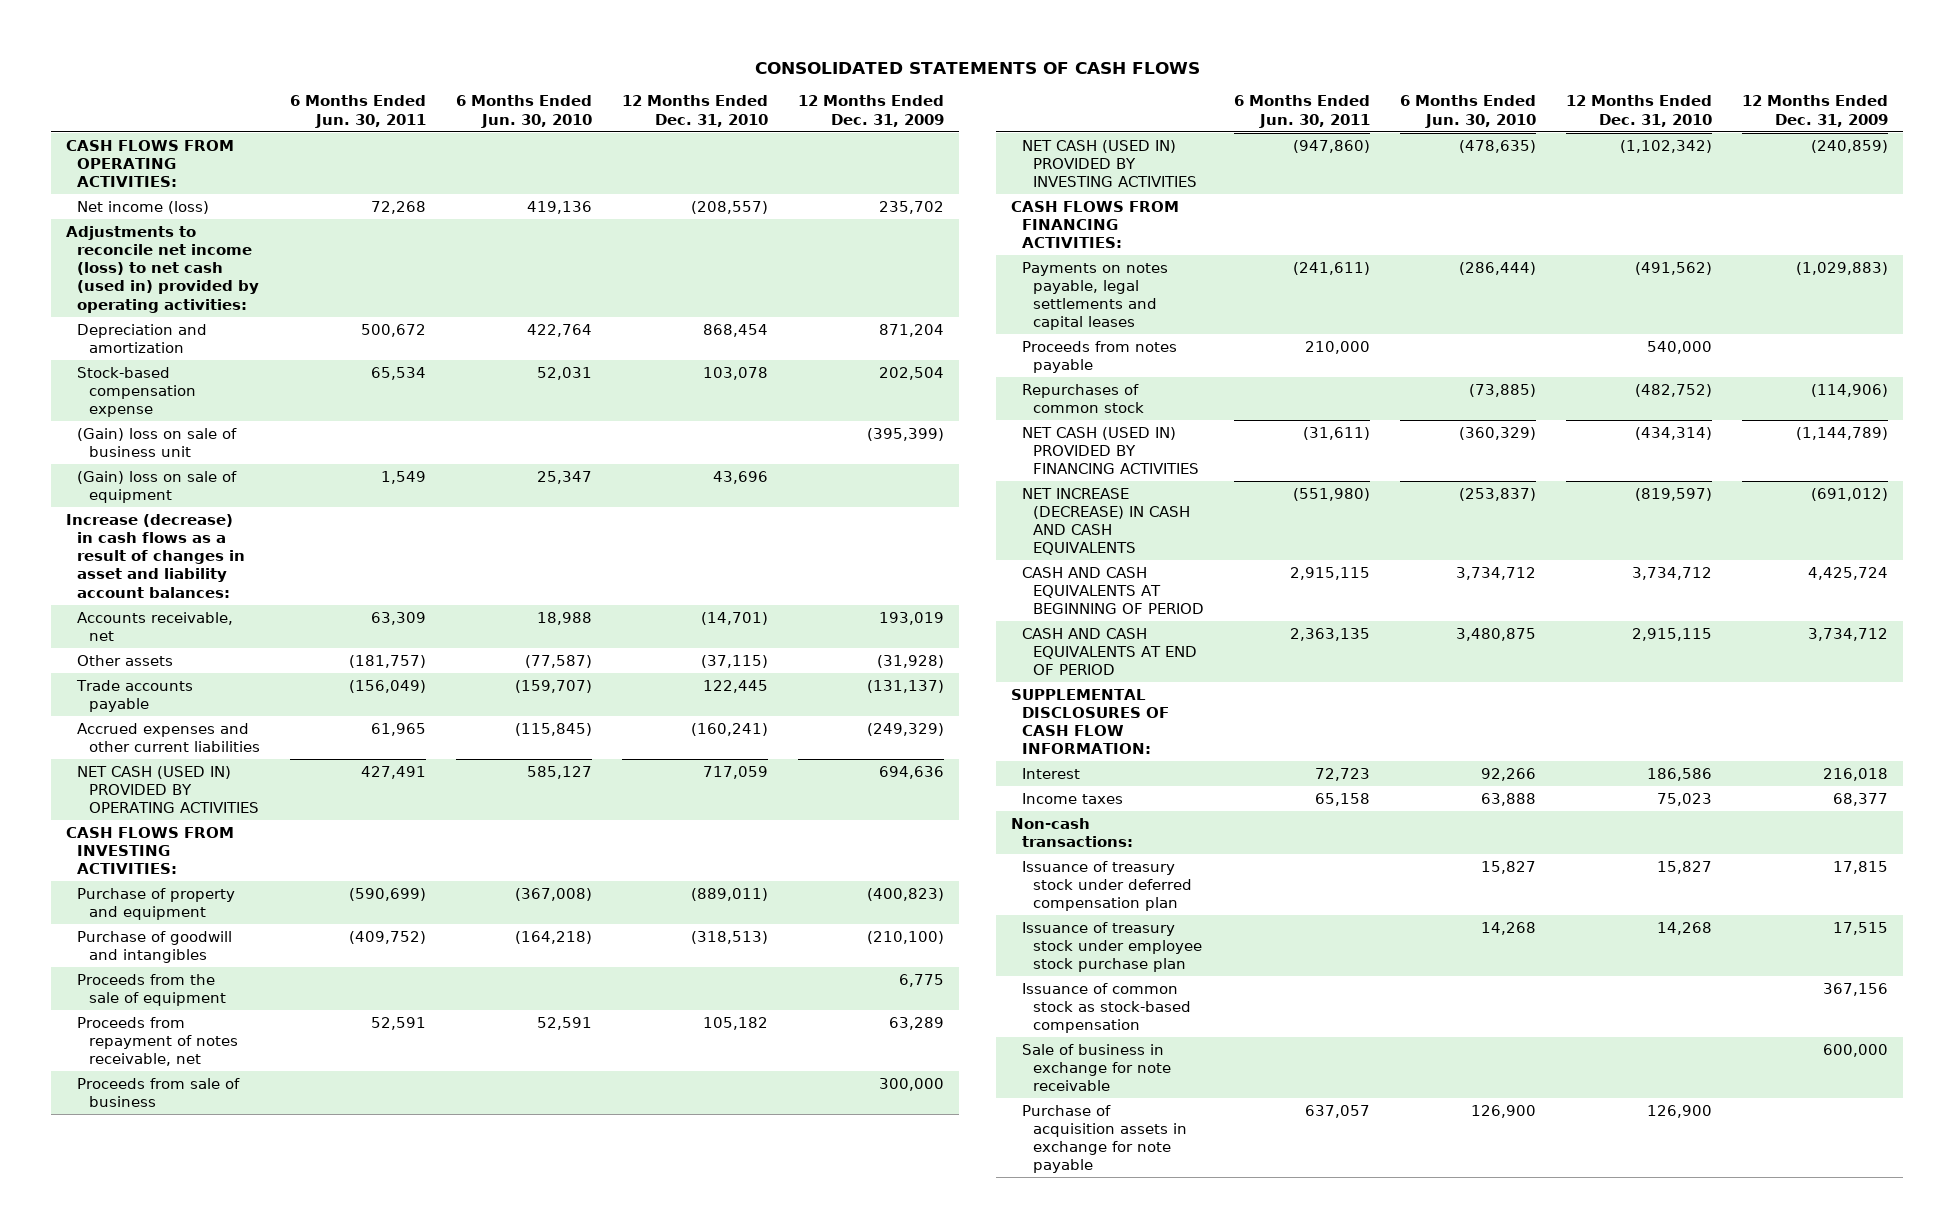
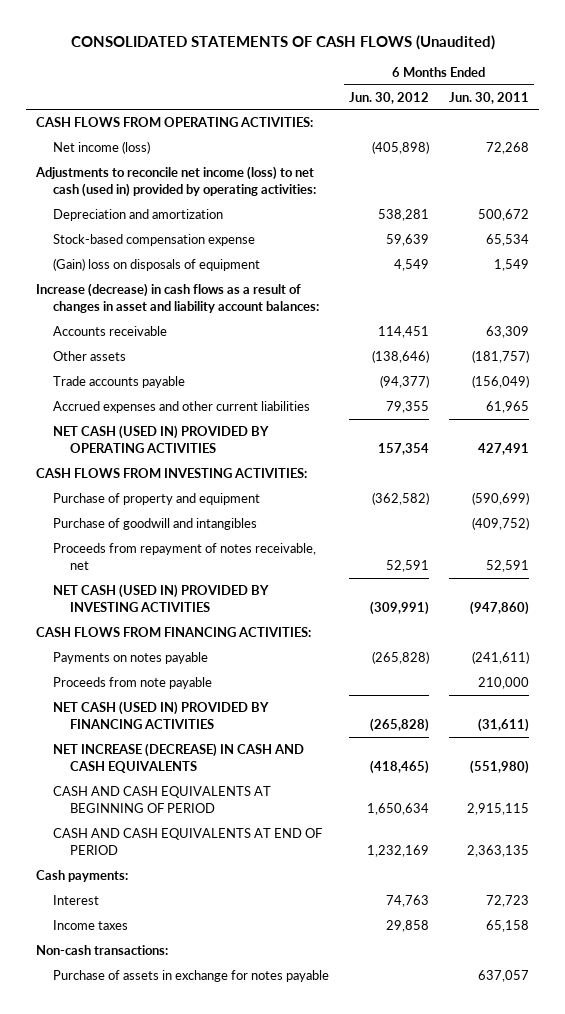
[755,61,1201,74] CONSOLIDATED STATEMENTS OF CASH FLOWS -> [70,34,495,50] CONSOLIDATED STATEMENTS OF CASH FLOWS (Unaudited)
[455,95,592,128] 6 Months Ended Jun. 30, 2010 -> none
[621,95,768,127] 12 Months Ended Dec. 31, 2010 -> none
[797,95,944,127] 12 Months Ended Dec. 31, 2009 -> none
none -> [348,91,429,104] Jun. 30, 2012
[77,427,238,457] (Gain) loss on sale of business unit -> none
[77,470,238,503] (Gain) loss on sale of equipment -> [52,258,260,272] (Gain) loss on disposals of equipment
[77,611,234,641] Accounts receivable, net -> [52,326,167,337] Accounts receivable
[77,973,226,1006] Proceeds from the sale of equipment -> none
[77,1077,241,1107] Proceeds from sale of business -> none
[1021,383,1144,413] Repurchases of common stock -> none
[1021,261,1168,331] Payments on notes payable, legal settlements and capital leases -> [52,652,208,665] Payments on notes payable
[1021,340,1177,373] Proceeds from notes payable -> [52,677,212,690] Proceeds from note payable
[1010,688,1169,755] SUPPLEMENTAL DISCLOSURES OF CASH FLOW INFORMATION: -> none
none -> [36,870,129,883] Cash payments:
[1021,860,1192,912] Issuance of treasury stock under deferred compensation plan -> none
[1021,921,1202,973] Issuance of treasury stock under employee stock purchase plan -> none
[1021,982,1191,1034] Issuance of common stock as stock-based compensation -> none
[1021,1043,1171,1092] Sale of business in exchange for note receivable -> none
[1021,1104,1187,1174] Purchase of acquisition assets in exchange for note payable -> [52,970,329,983] Purchase of assets in exchange for notes payable

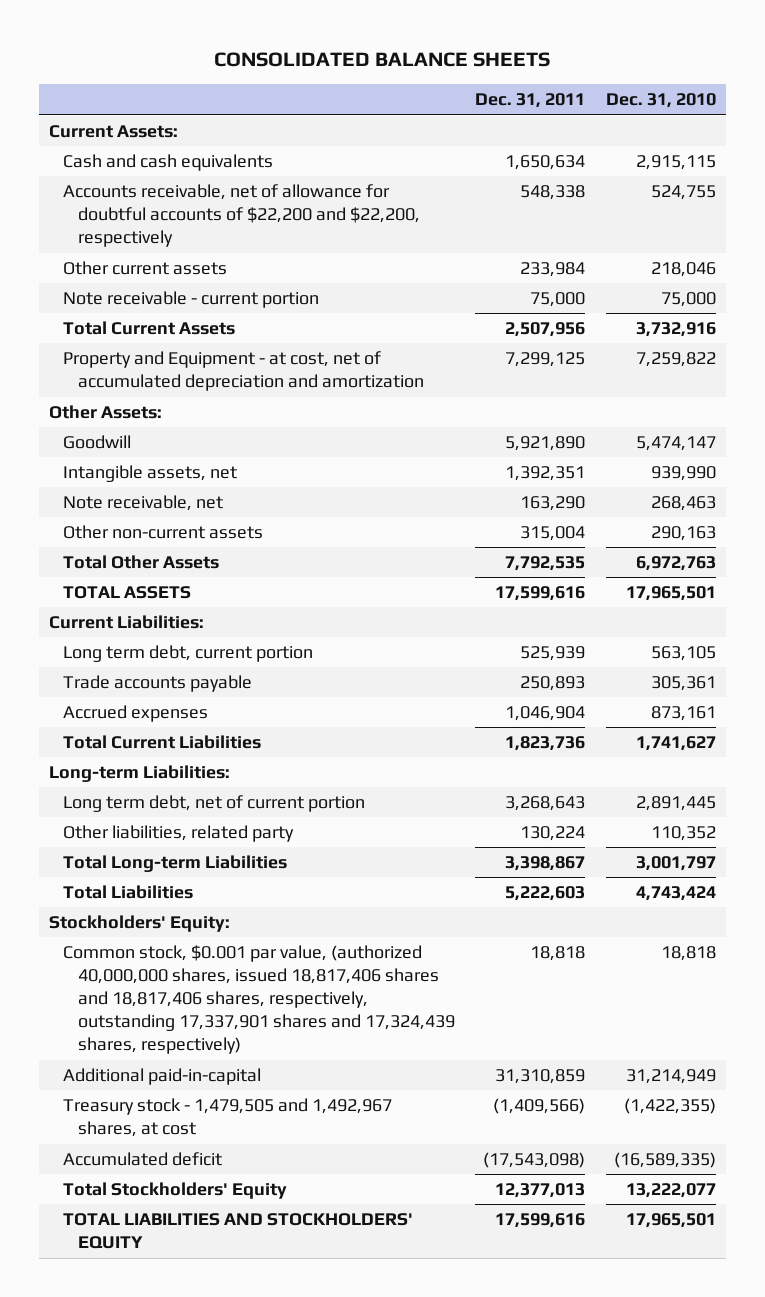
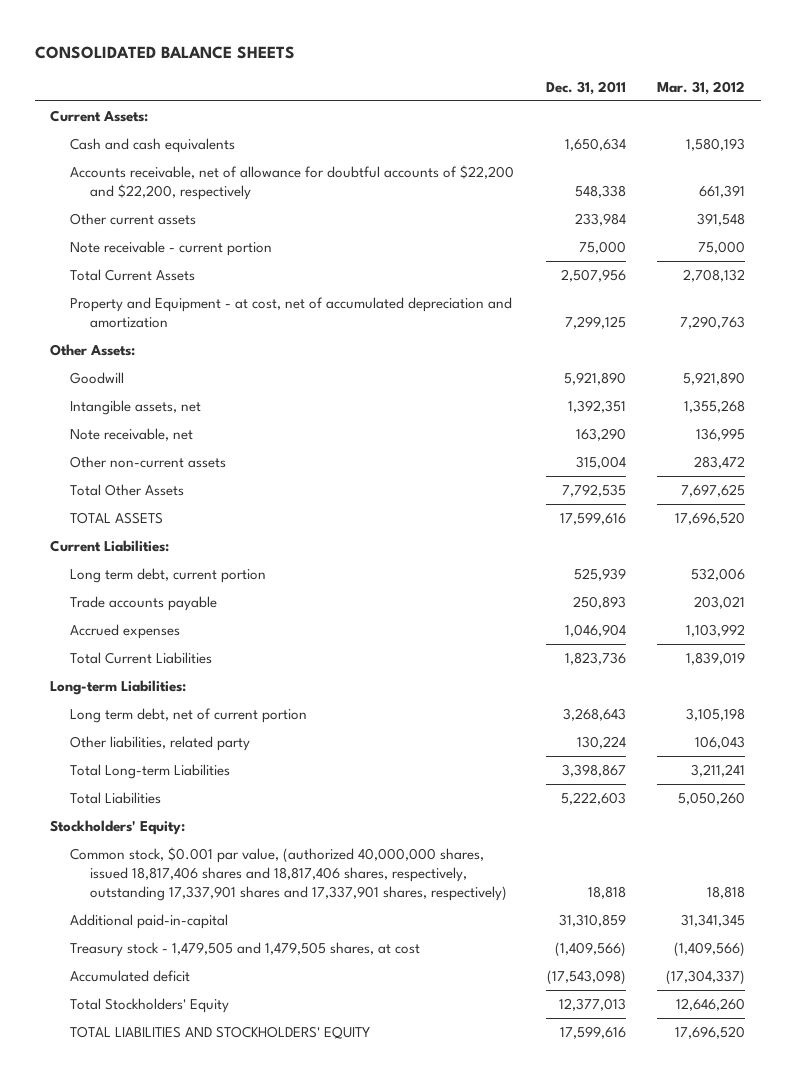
[605,93,716,109] Dec. 31, 2010 -> none
none -> [657,80,746,95] Mar. 31, 2012
[63,945,455,1055] Common stock, $0.001 par value, (authorized 40,000,000 shares, issued 18,817,406 shares and 18,817,406 shares, respectively, outstanding 17,337,901 shares and 17,324,439 shares, respectively) -> [70,847,508,901] Common stock, $0.001 par value, (authorized 40,000,000 shares, issued 18,817,406 shares and 18,817,406 shares, respectively, outstanding 17,337,901 shares and 17,337,901 shares, respectively)
[63,1098,393,1138] Treasury stock - 1,479,505 and 1,492,967 shares, at cost -> [70,942,421,958] Treasury stock - 1,479,505 and 1,479,505 shares, at cost

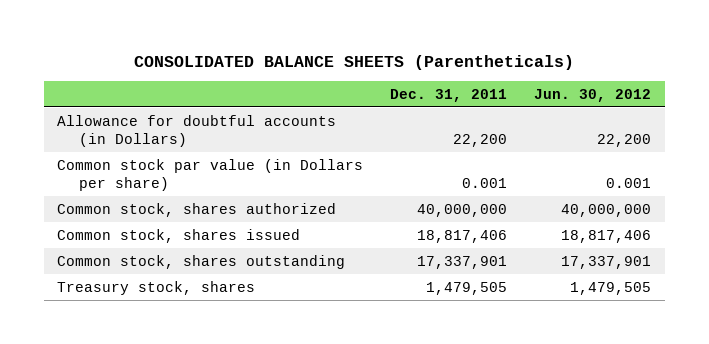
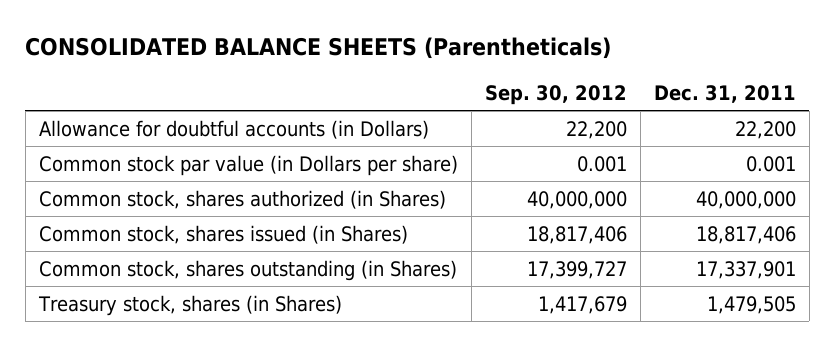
[534,88,652,102] Jun. 30, 2012 -> none
none -> [484,84,627,105] Sep. 30, 2012
[57,202,337,217] Common stock, shares authorized -> [38,189,446,209] Common stock, shares authorized (in Shares)
[57,228,301,243] Common stock, shares issued -> [38,224,408,244] Common stock, shares issued (in Shares)
[57,254,346,269] Common stock, shares outstanding -> [38,259,457,281] Common stock, shares outstanding (in Shares)
[57,280,256,295] Treasury stock, shares -> [37,294,342,316] Treasury stock, shares (in Shares)

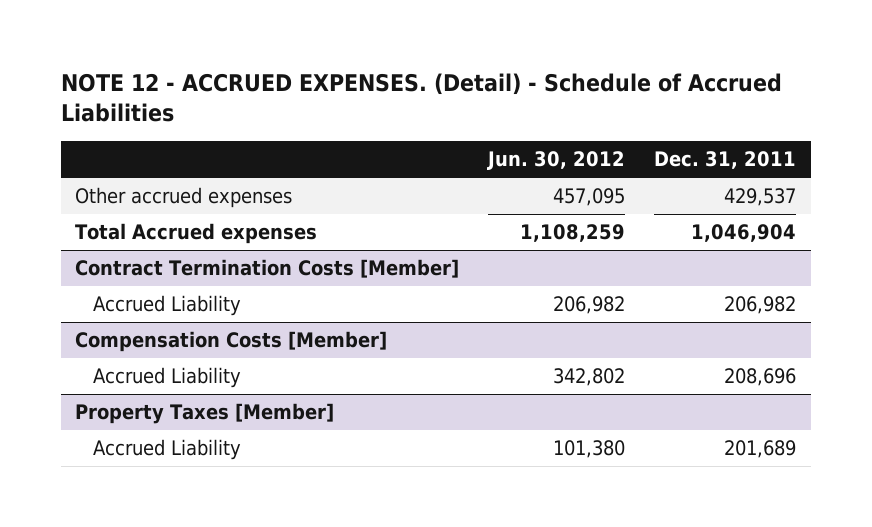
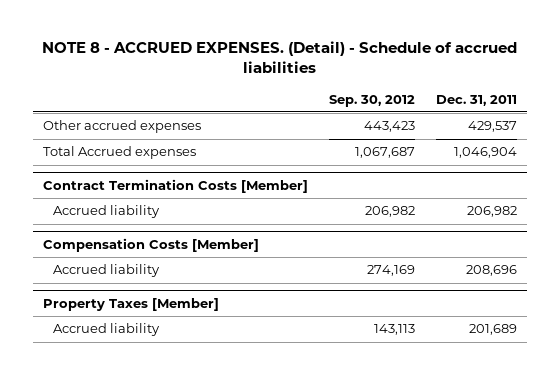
[60,73,782,123] NOTE 12 - ACCRUED EXPENSES. (Detail) - Schedule of Accrued Liabilities -> [42,41,518,74] NOTE 8 - ACCRUED EXPENSES. (Detail) - Schedule of accrued liabilities
[487,151,626,171] Jun. 30, 2012 -> none
none -> [329,94,416,107] Sep. 30, 2012
[93,295,242,317] Accrued Liability -> [53,205,161,219] Accrued liability
[93,367,242,389] Accrued Liability -> [53,264,161,278] Accrued liability
[93,439,242,461] Accrued Liability -> [53,323,161,337] Accrued liability

